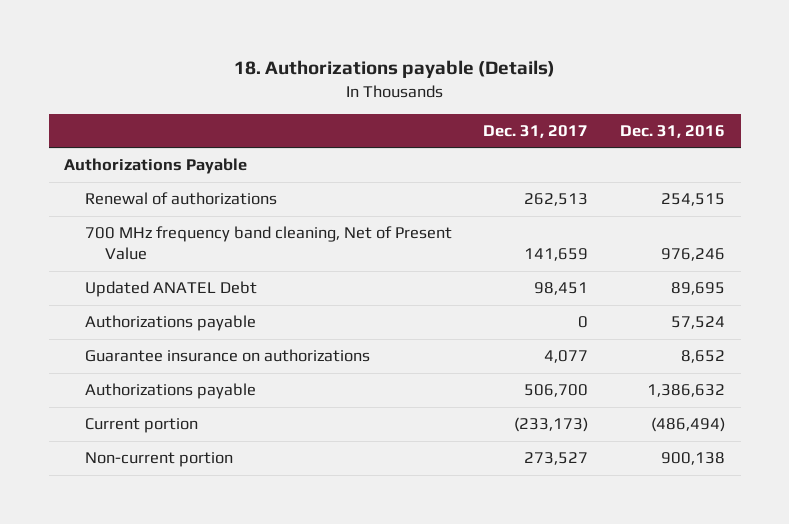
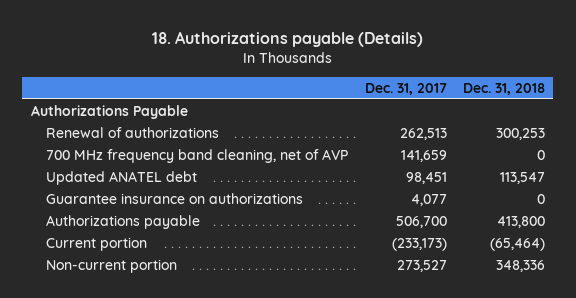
[620,124,726,138] Dec. 31, 2016 -> none
none -> [463,82,546,95] Dec. 31, 2018
[84,315,256,332] Authorizations payable -> none
[84,226,452,261] 700 MHz frequency band cleaning, Net of Present Value -> [46,148,349,163] 700 MHz frequency band cleaning, net of AVP
[84,281,257,298] Updated ANATEL Debt -> [46,170,198,185] Updated ANATEL debt

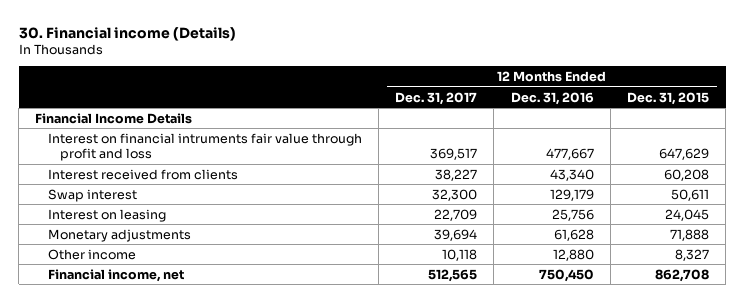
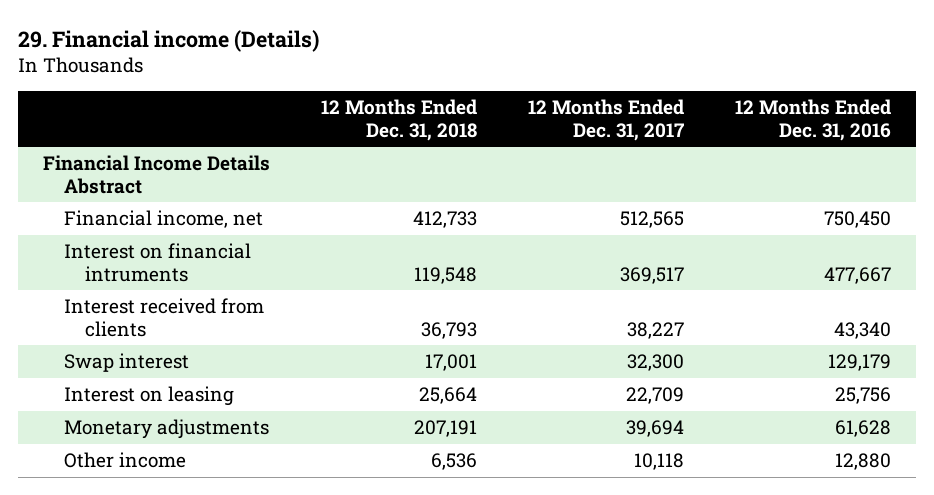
[18,26,236,41] 30. Financial income (Details) -> [17,29,319,52] 29. Financial income (Details)
[626,91,709,105] Dec. 31, 2015 -> none
none -> [321,99,478,141] 12 Months Ended Dec. 31, 2018
[35,112,193,124] Financial Income Details -> [43,155,271,194] Financial Income Details Abstract
[47,268,184,282] Financial income, net -> [64,210,264,229] Financial income, net
[47,132,362,162] Interest on financial intruments fair value through profit and loss -> [64,243,252,282] Interest on financial intruments

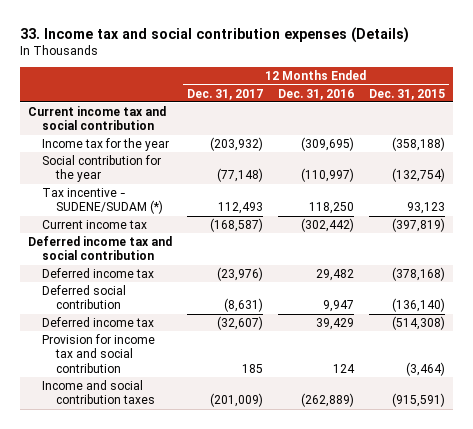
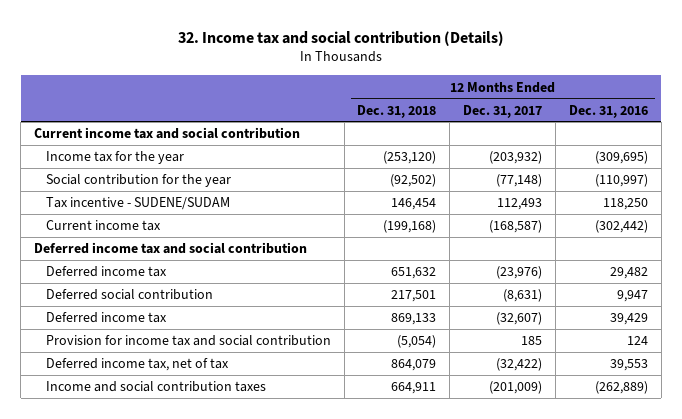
[19,26,409,43] 33. Income tax and social contribution expenses (Details) -> [178,30,505,46] 32. Income tax and social contribution (Details)
[368,88,445,100] Dec. 31, 2015 -> none
none -> [357,104,437,118] Dec. 31, 2018
[42,187,164,215] Tax incentive - SUDENE/SUDAM (*) -> [45,197,230,211] Tax incentive - SUDENE/SUDAM
none -> [45,358,229,372] Deferred income tax, net of tax

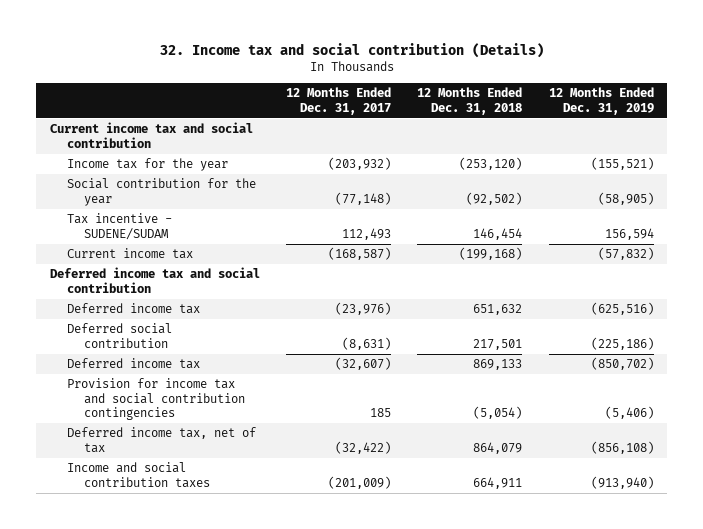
[568,104,648,118] Dec. 31, 2016 -> none
none -> [548,87,654,115] 12 Months Ended Dec. 31, 2019
[45,335,331,347] Provision for income tax and social contribution -> [66,378,246,421] Provision for income tax and social contribution contingencies

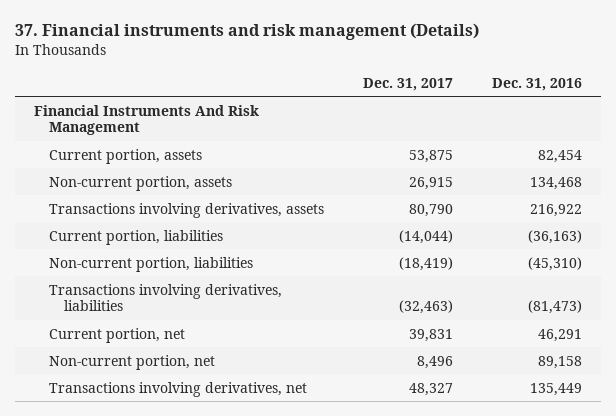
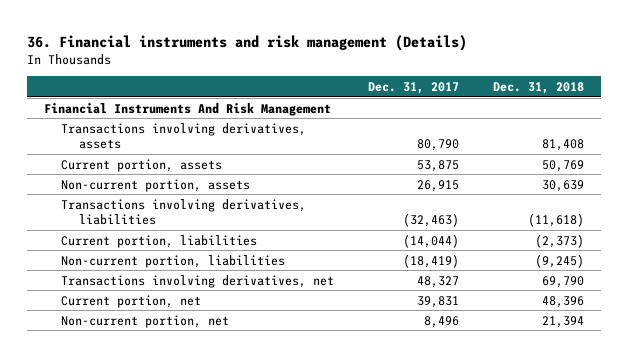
[14,23,479,41] 37. Financial instruments and risk management (Details) -> [27,34,468,51] 36. Financial instruments and risk management (Details)
[491,77,582,91] Dec. 31, 2016 -> none
none -> [492,81,584,94] Dec. 31, 2018
[49,202,325,218] Transactions involving derivatives, assets -> [61,122,307,150] Transactions involving derivatives, assets
[49,283,283,312] Transactions involving derivatives, liabilities -> [61,198,307,226] Transactions involving derivatives, liabilities
[49,381,308,397] Transactions involving derivatives, net -> [61,274,335,288] Transactions involving derivatives, net

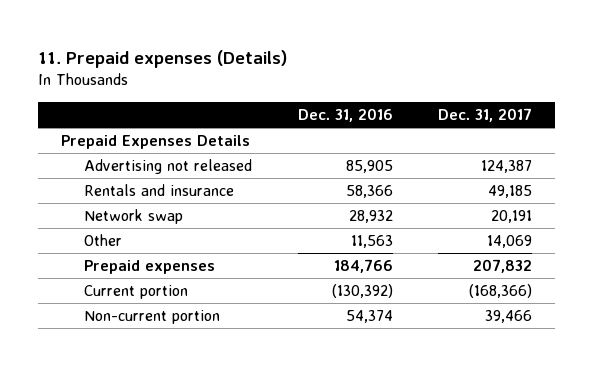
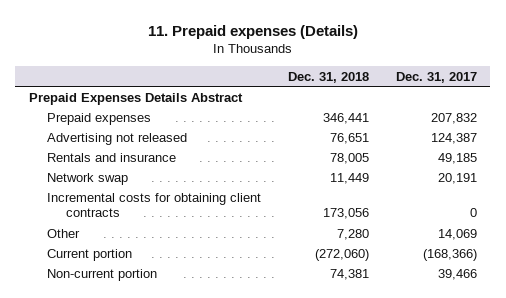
[297,107,393,122] Dec. 31, 2016 -> none
none -> [288,71,370,83] Dec. 31, 2018
[61,135,251,150] Prepaid Expenses Details -> [28,92,243,105] Prepaid Expenses Details Abstract
[84,260,216,275] Prepaid expenses -> [47,112,152,125] Prepaid expenses
none -> [47,192,262,218] Incremental costs for obtaining client contracts

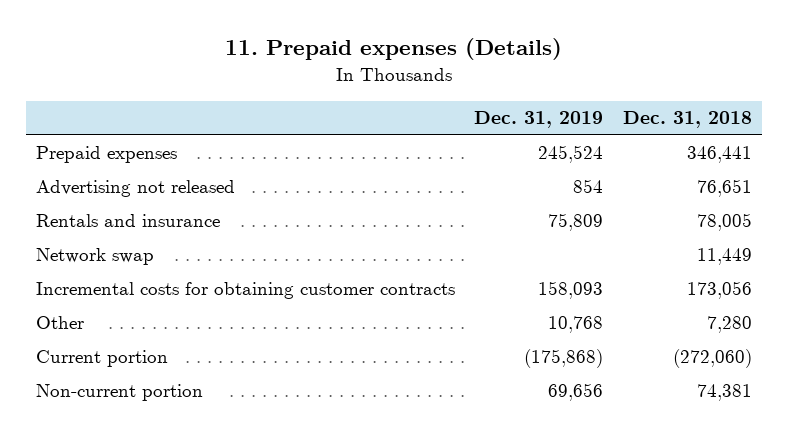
[395,71,477,83] Dec. 31, 2017 -> none
none -> [474,111,604,129] Dec. 31, 2019
[28,92,243,105] Prepaid Expenses Details Abstract -> none
[47,192,262,218] Incremental costs for obtaining client contracts -> [35,281,455,299] Incremental costs for obtaining customer contracts

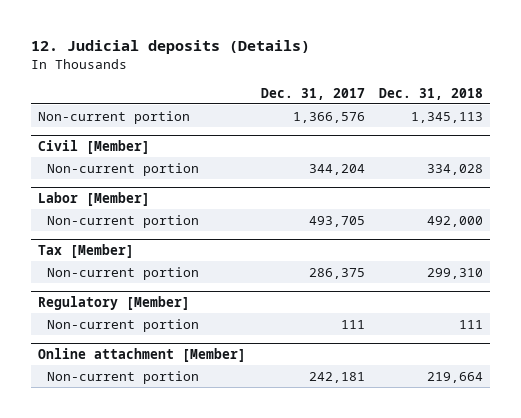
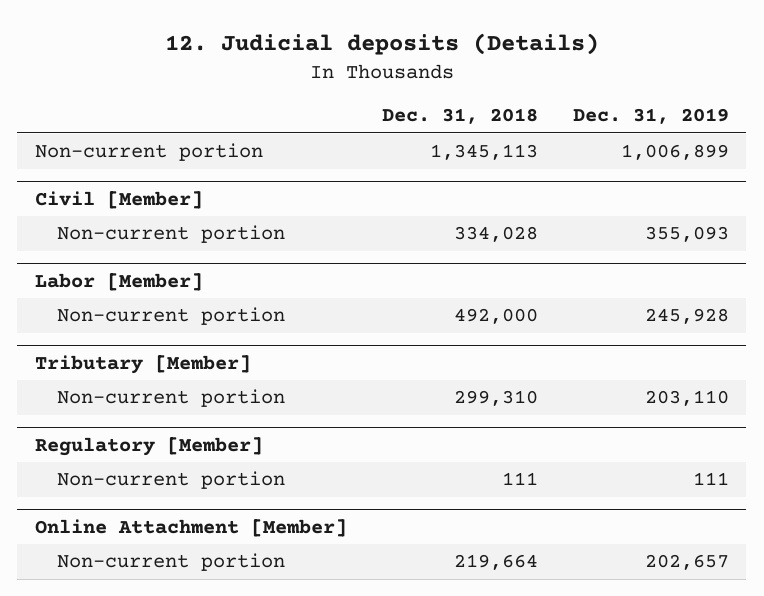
[260,87,365,100] Dec. 31, 2017 -> none
none -> [572,108,729,125] Dec. 31, 2019
[37,243,134,258] Tax [Member] -> none
none -> [34,355,251,375] Tributary [Member]
[37,347,246,362] Online attachment [Member] -> [34,519,347,538] Online Attachment [Member]

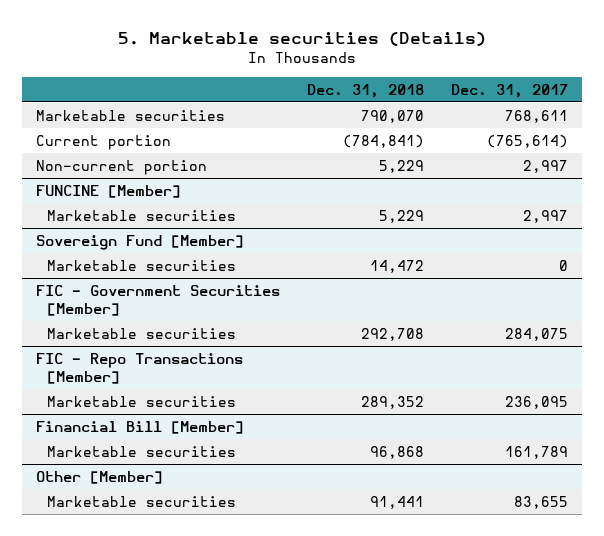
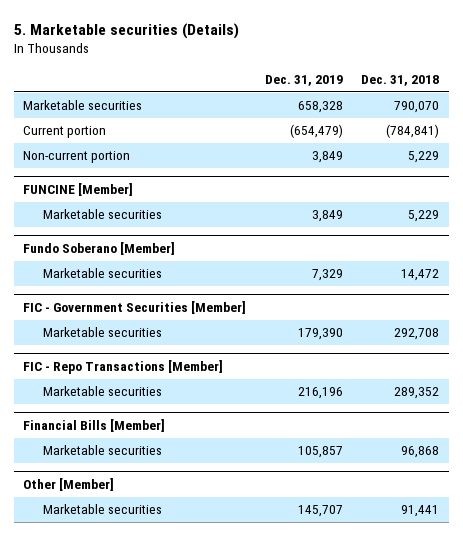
[451,83,569,98] Dec. 31, 2017 -> none
none -> [264,74,343,86] Dec. 31, 2019
[35,234,244,250] Sovereign Fund [Member] -> none
none -> [23,241,176,255] Fundo Soberano [Member]
[35,420,244,434] Financial Bill [Member] -> [23,418,166,432] Financial Bills [Member]

